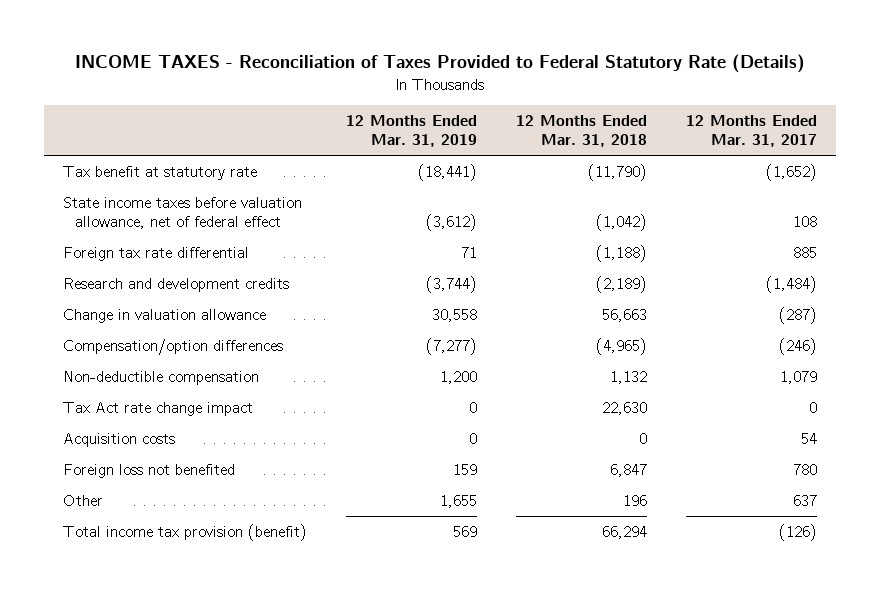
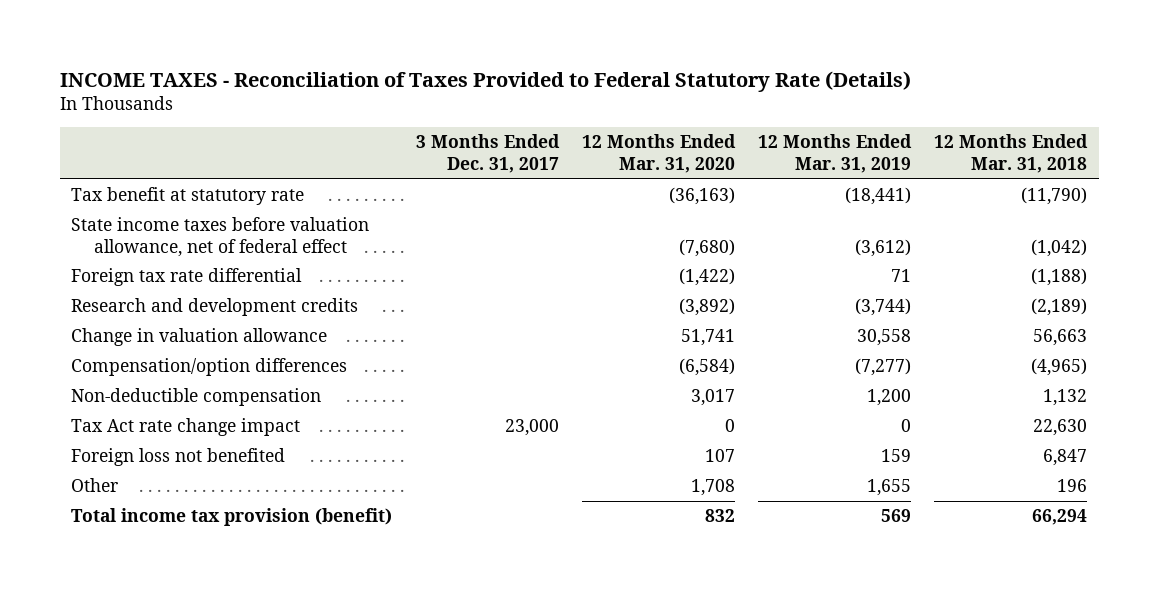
[685,115,817,148] 12 Months Ended Mar. 31, 2017 -> none
none -> [415,134,560,173] 3 Months Ended Dec. 31, 2017
none -> [581,134,736,173] 12 Months Ended Mar. 31, 2020
[63,433,176,448] Acquisition costs -> none

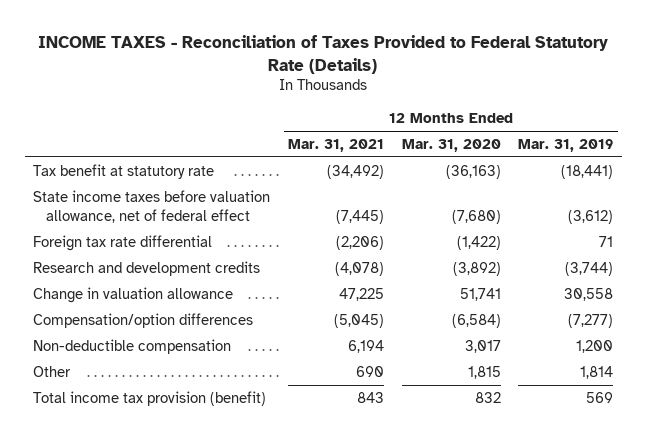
[415,134,560,173] 3 Months Ended Dec. 31, 2017 -> none
[934,134,1089,173] 12 Months Ended Mar. 31, 2018 -> none
none -> [288,138,385,152] Mar. 31, 2021
[71,418,301,437] Tax Act rate change impact -> none
[71,448,286,467] Foreign loss not benefited -> none
[690,479,735,497] 1,708 -> [467,365,501,379] 1,815
[867,479,912,497] 1,655 -> [580,365,614,379] 1,814

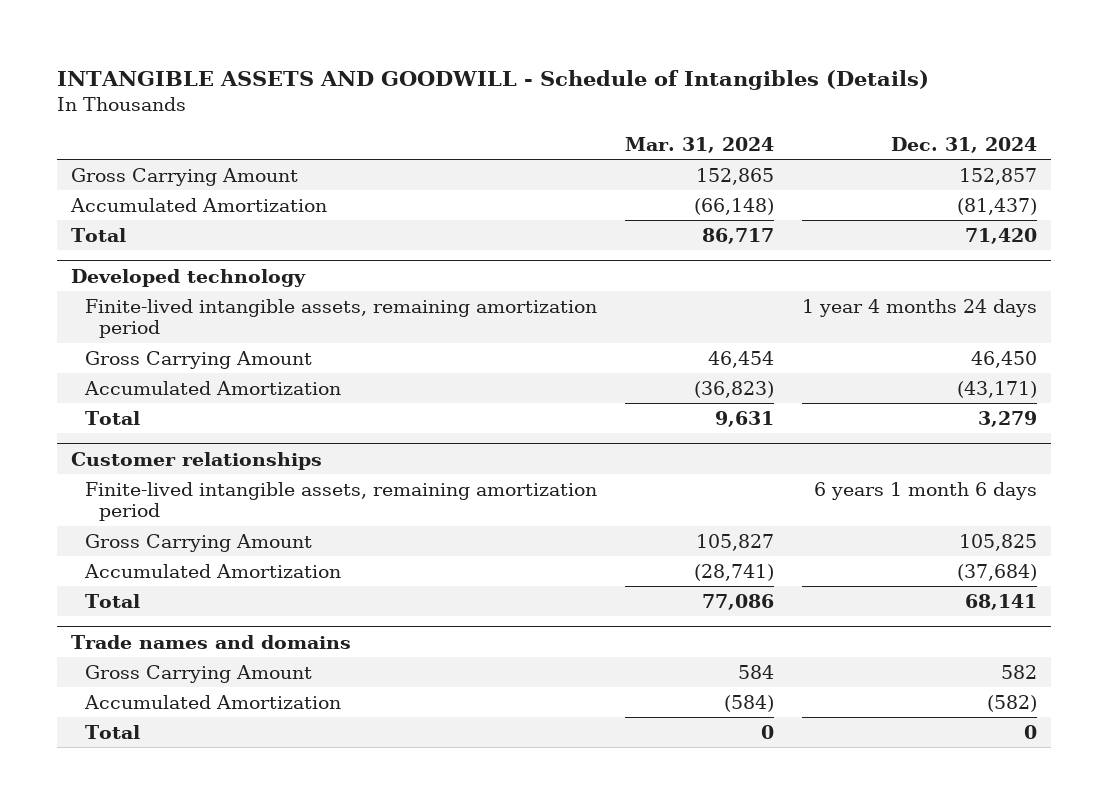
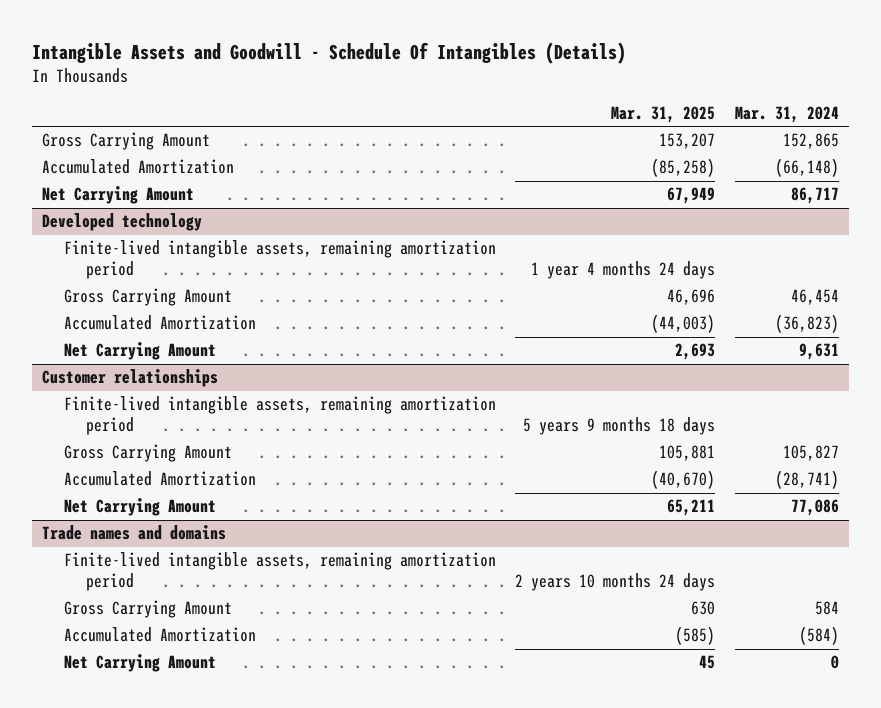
[57,69,930,90] INTANGIBLE ASSETS AND GOODWILL - Schedule of Intangibles (Details) -> [31,41,626,64] Intangible Assets and Goodwill - Schedule Of Intangibles (Details)
[891,136,1038,153] Dec. 31, 2024 -> none
none -> [611,105,716,123] Mar. 31, 2025
[71,227,127,242] Total -> [41,186,194,205] Net Carrying Amount
[85,410,141,425] Total -> [63,342,216,361] Net Carrying Amount
[85,593,141,608] Total -> [63,498,216,517] Net Carrying Amount
none -> [63,552,496,592] Finite-lived intangible assets, remaining amortization period
[85,724,141,739] Total -> [63,654,216,673] Net Carrying Amount

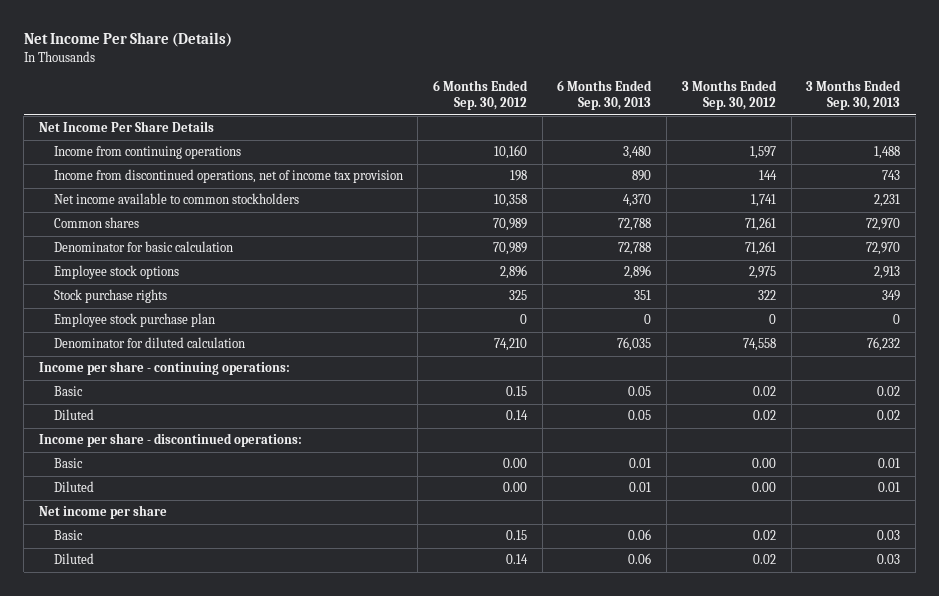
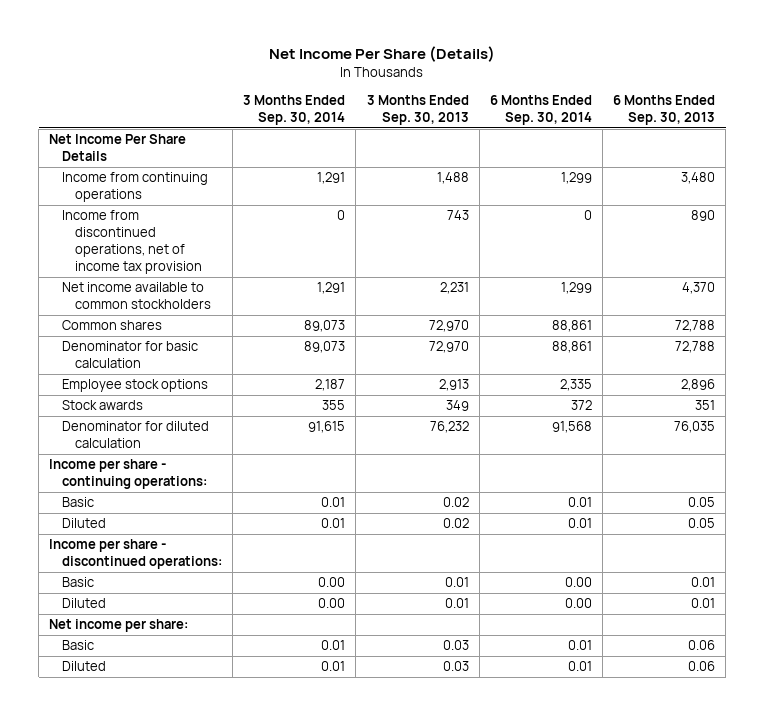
[433,80,529,111] 6 Months Ended Sep. 30, 2012 -> none
[681,80,777,111] 3 Months Ended Sep. 30, 2012 -> none
none -> [243,94,346,125] 3 Months Ended Sep. 30, 2014
none -> [489,94,592,125] 6 Months Ended Sep. 30, 2014
[53,313,215,328] Employee stock purchase plan -> none
[53,289,167,304] Stock purchase rights -> [61,400,143,411] Stock awards
[39,505,168,520] Net income per share -> [49,619,189,633] Net income per share:

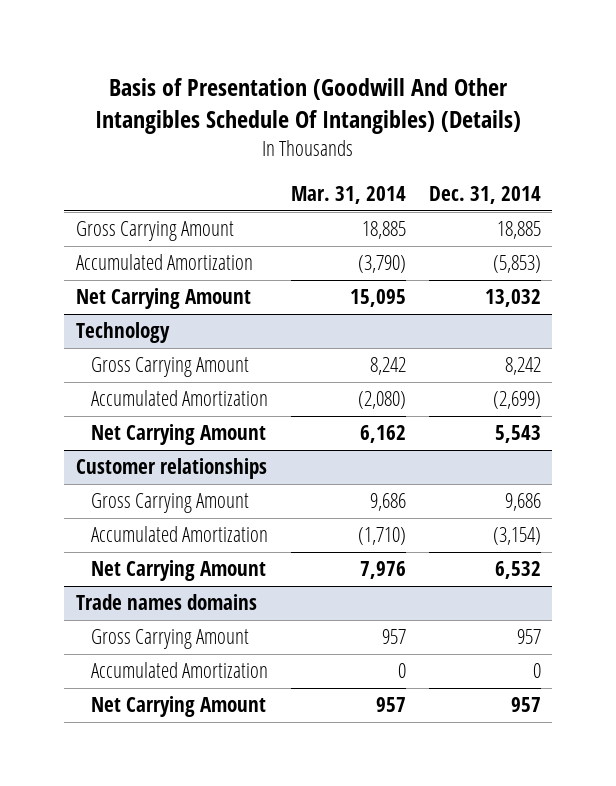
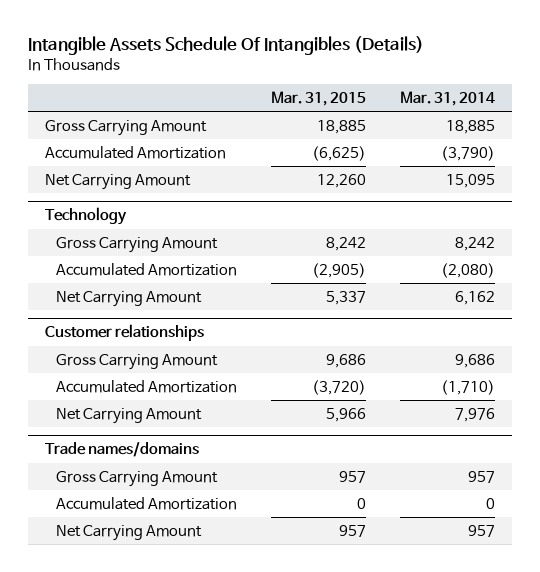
[95,78,522,135] Basis of Presentation (Goodwill And Other Intangibles Schedule Of Intangibles) (Details) -> [28,36,425,56] Intangible Assets Schedule Of Intangibles (Details)
[428,186,541,205] Dec. 31, 2014 -> none
none -> [271,91,367,107] Mar. 31, 2015
[75,594,257,611] Trade names domains -> [44,442,199,458] Trade names/domains

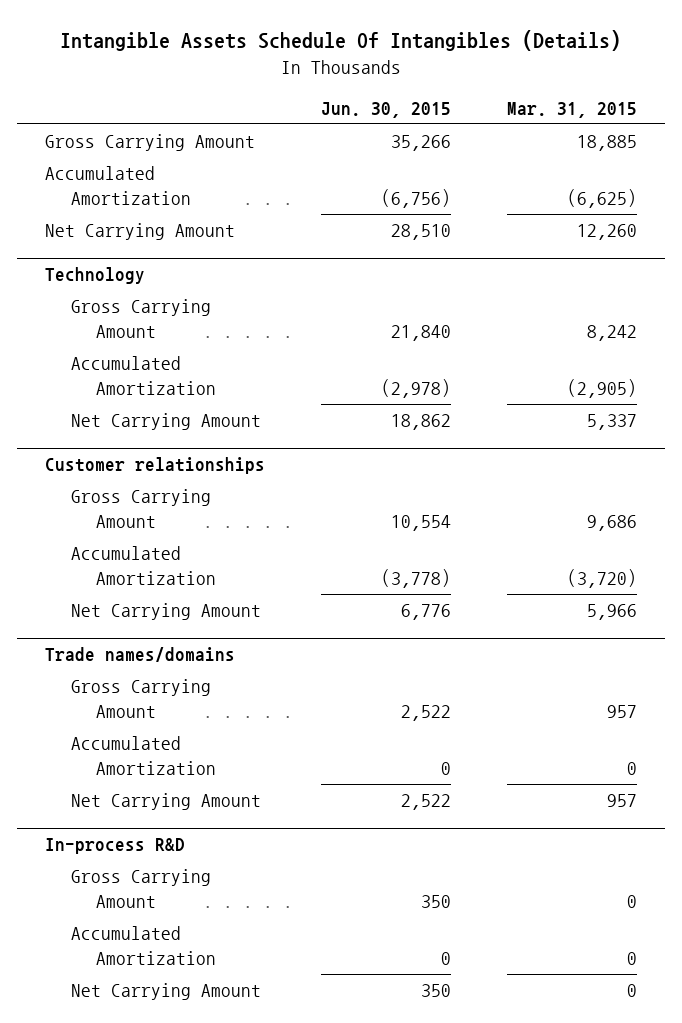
[399,91,495,107] Mar. 31, 2014 -> none
none -> [320,101,451,118] Jun. 30, 2015
none -> [45,837,186,855] In-process R&D
none -> [70,869,211,908] Gross Carrying Amount
none -> [70,926,217,965] Accumulated Amortization
none -> [70,983,261,1001] Net Carrying Amount

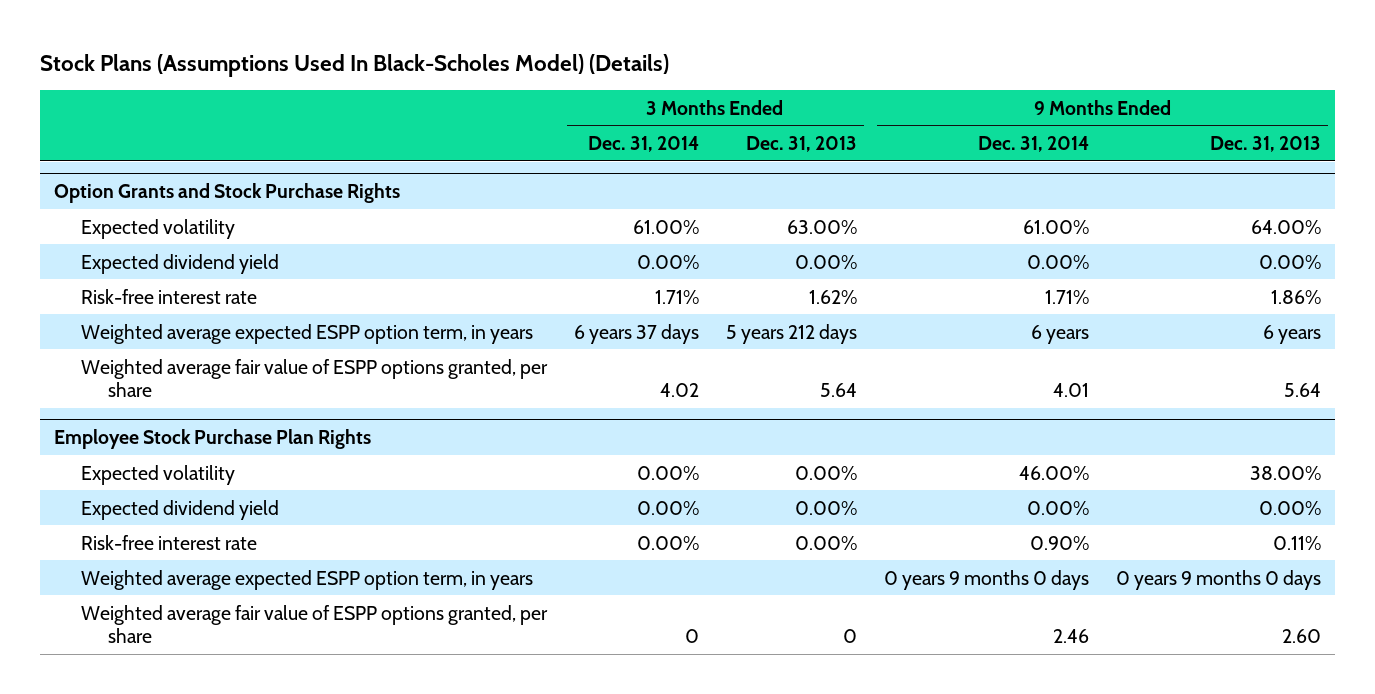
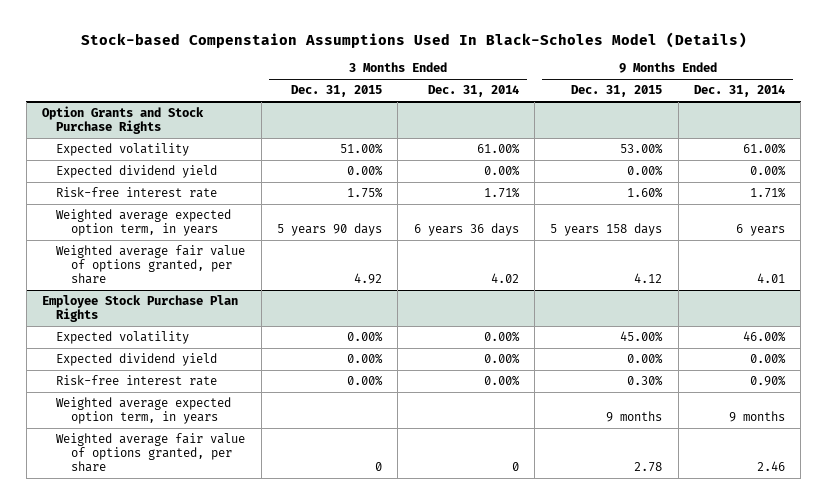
[40,53,670,77] Stock Plans (Assumptions Used In Black-Scholes Model) (Details) -> [80,32,747,49] Stock-based Compenstaion Assumptions Used In Black-Scholes Model (Details)
[745,136,857,153] Dec. 31, 2013 -> none
[1210,136,1322,153] Dec. 31, 2013 -> none
none -> [291,85,383,98] Dec. 31, 2015
none -> [571,85,663,98] Dec. 31, 2015
[80,323,533,344] Weighted average expected ESPP option term, in years -> [56,209,232,237] Weighted average expected option term, in years
[573,323,699,344] 6 years 37 days -> [413,223,519,237] 6 years 36 days
[80,358,548,398] Weighted average fair value of ESPP options granted, per share -> [56,245,246,285] Weighted average fair value of options granted, per share
[80,569,533,590] Weighted average expected ESPP option term, in years -> [56,397,232,425] Weighted average expected option term, in years
[884,569,1090,590] 0 years 9 months 0 days -> [729,411,786,423] 9 months
[80,604,548,644] Weighted average fair value of ESPP options granted, per share -> [56,433,246,473] Weighted average fair value of options granted, per share

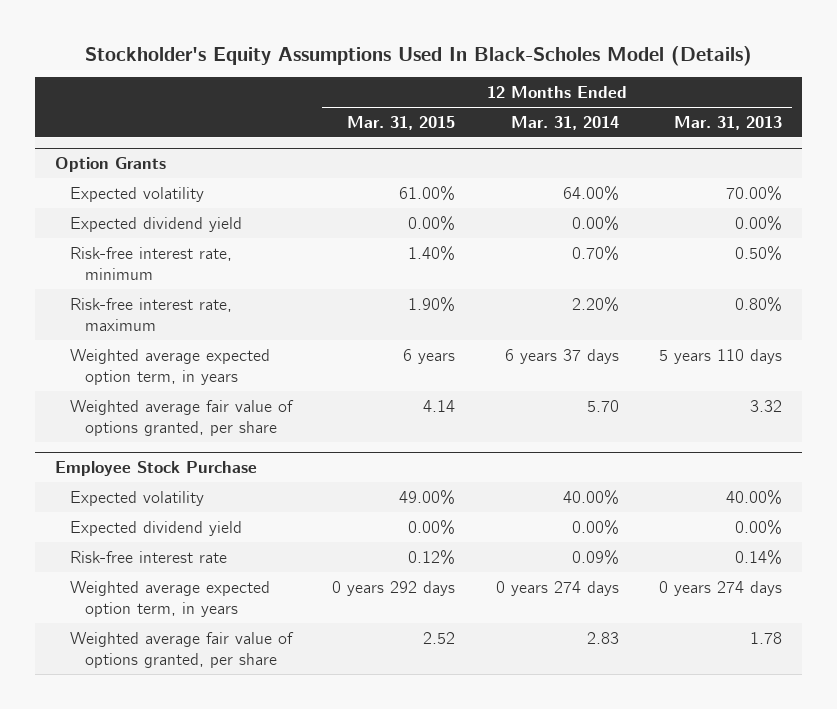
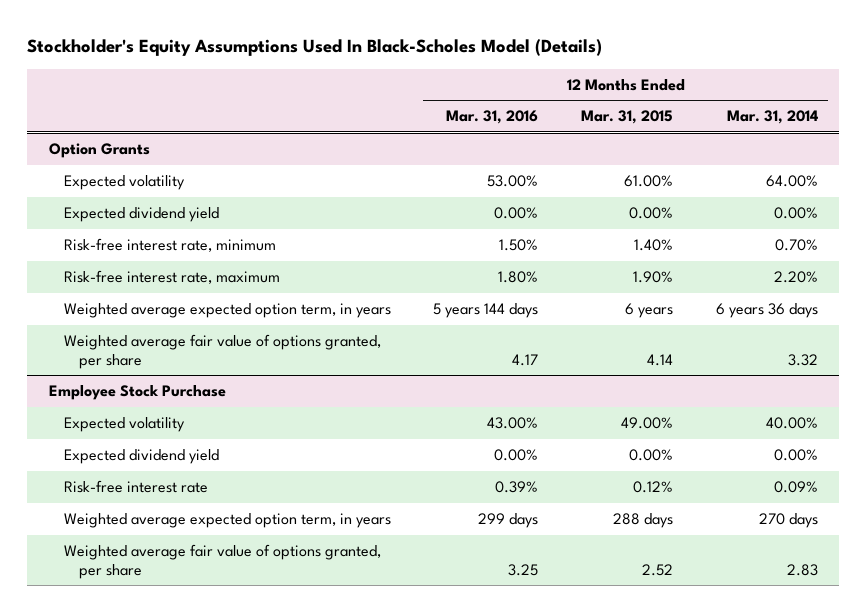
[674,115,783,130] Mar. 31, 2013 -> none
none -> [446,110,539,125] Mar. 31, 2016
[504,348,619,364] 6 years 37 days -> [715,303,818,319] 6 years 36 days
[586,399,619,412] 5.70 -> [787,353,818,366] 3.32
[332,580,456,596] 0 years 292 days -> [613,513,674,529] 288 days
[495,580,619,596] 0 years 274 days -> [758,513,818,529] 270 days

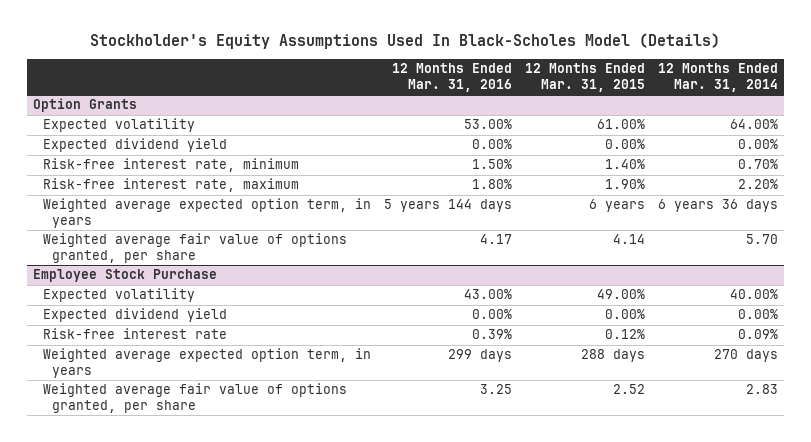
[787,353,818,366] 3.32 -> [745,234,778,245] 5.70

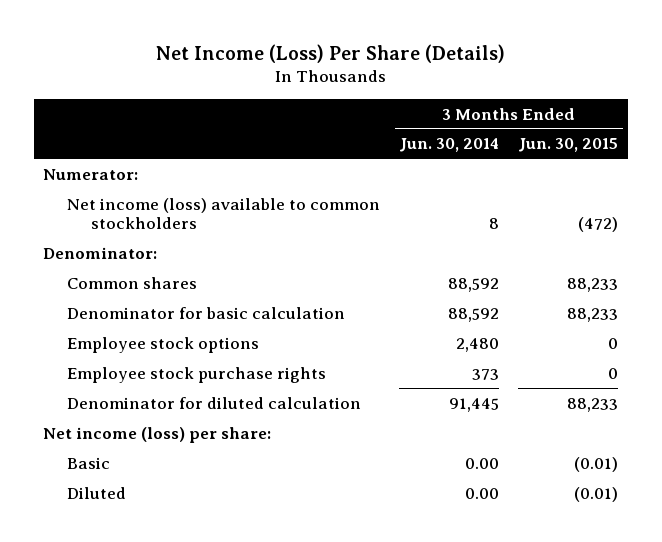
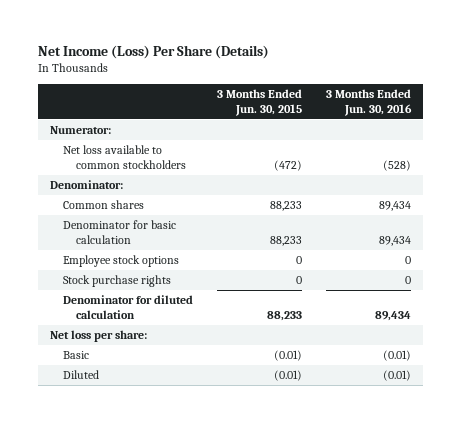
[399,138,500,153] Jun. 30, 2014 -> none
none -> [326,88,413,116] 3 Months Ended Jun. 30, 2016
[67,197,381,230] Net income (loss) available to common stockholders -> [62,145,186,170] Net loss available to common stockholders
[67,366,327,383] Employee stock purchase rights -> [62,275,171,288] Stock purchase rights
[43,426,272,443] Net income (loss) per share: -> [49,330,147,343] Net loss per share:

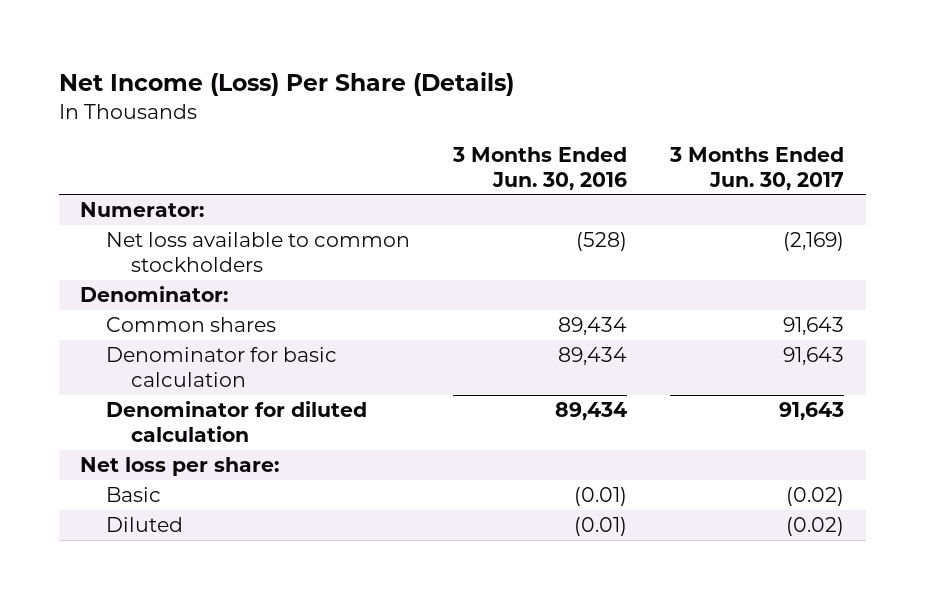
[217,88,303,116] 3 Months Ended Jun. 30, 2015 -> none
none -> [669,146,845,190] 3 Months Ended Jun. 30, 2017
[62,255,179,268] Employee stock options -> none
[62,275,171,288] Stock purchase rights -> none

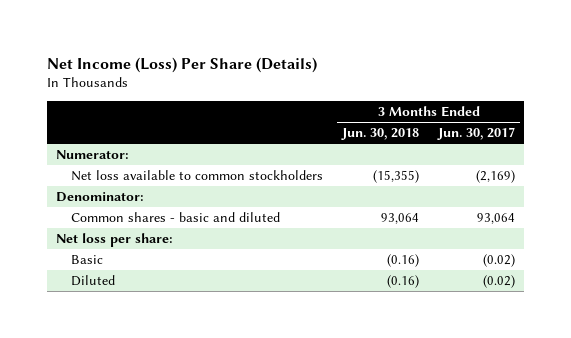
[452,146,628,190] 3 Months Ended Jun. 30, 2016 -> none
none -> [341,128,420,141] Jun. 30, 2018
[105,317,276,333] Common shares -> none
[105,347,337,388] Denominator for basic calculation -> none
[105,401,367,443] Denominator for diluted calculation -> none
none -> [71,212,281,223] Common shares - basic and diluted

